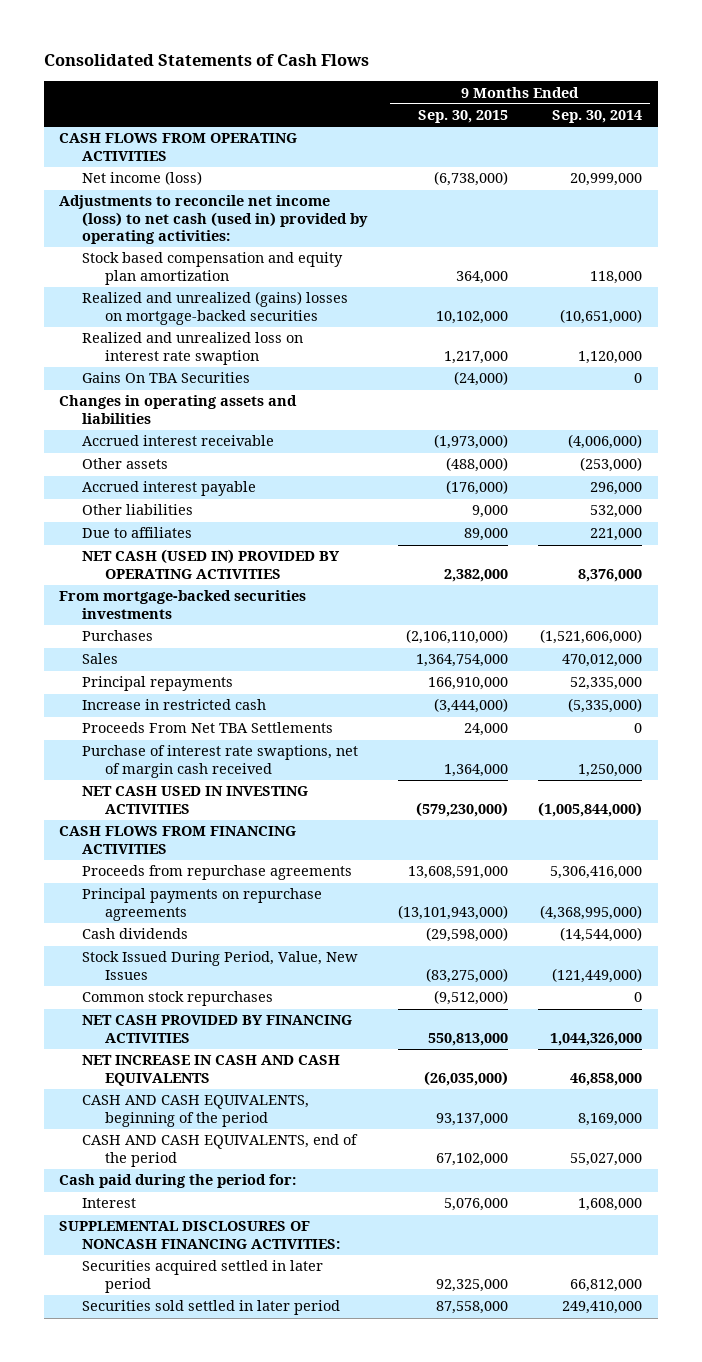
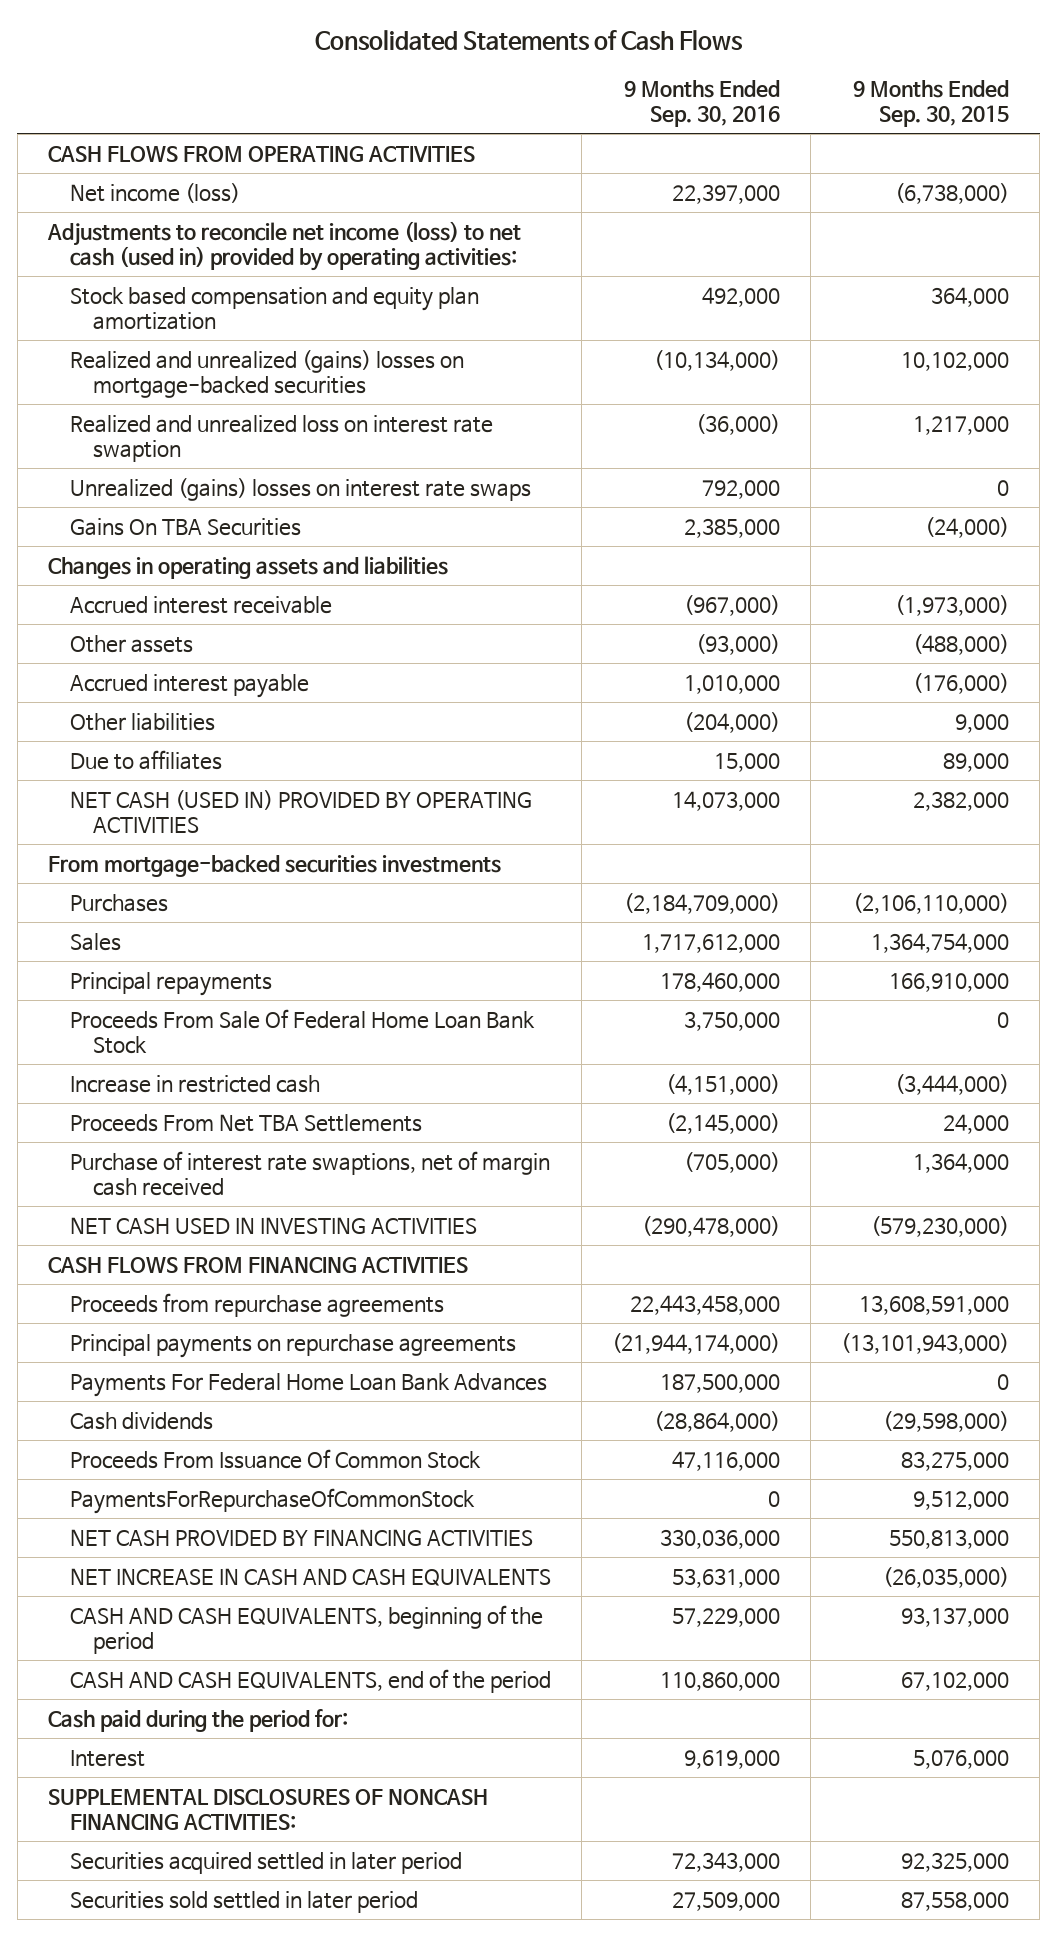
[552,110,643,124] Sep. 30, 2014 -> none
none -> [624,80,781,128] 9 Months Ended Sep. 30, 2016
none -> [70,477,532,501] Unrealized (gains) losses on interest rate swaps
none -> [70,1008,536,1055] Proceeds From Sale Of Federal Home Loan Bank Stock
none -> [70,1372,548,1397] Payments For Federal Home Loan Bank Advances
[82,951,359,980] Stock Issued During Period, Value, New Issues -> none
[82,991,274,1007] Common stock repurchases -> none
none -> [70,1448,482,1469] Proceeds From Issuance Of Common Stock
none -> [70,1487,476,1514] PaymentsForRepurchaseOfCommonStock

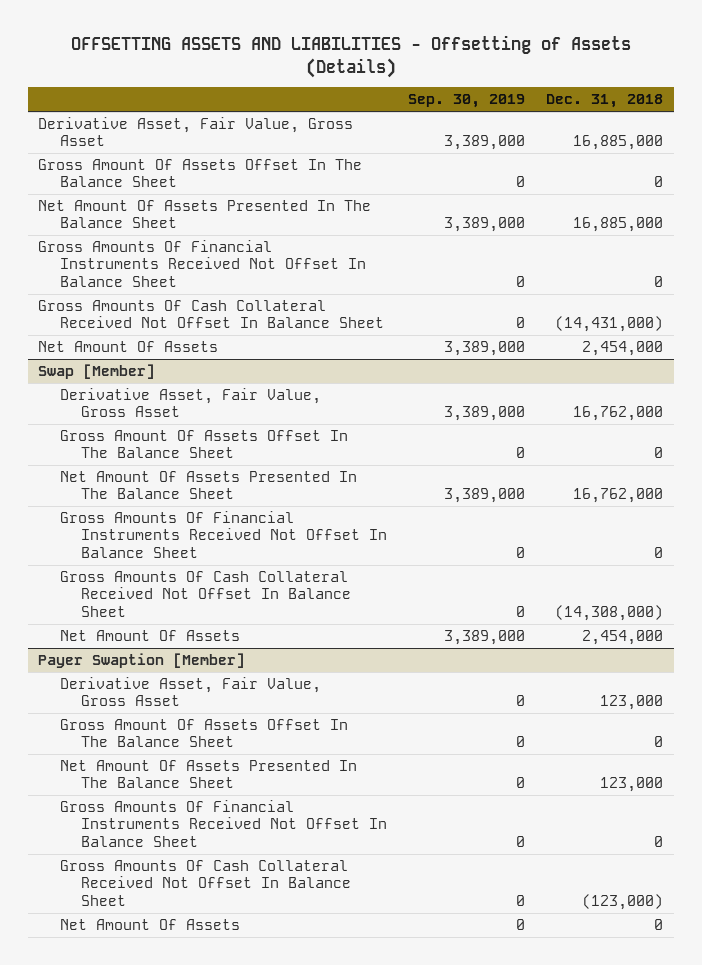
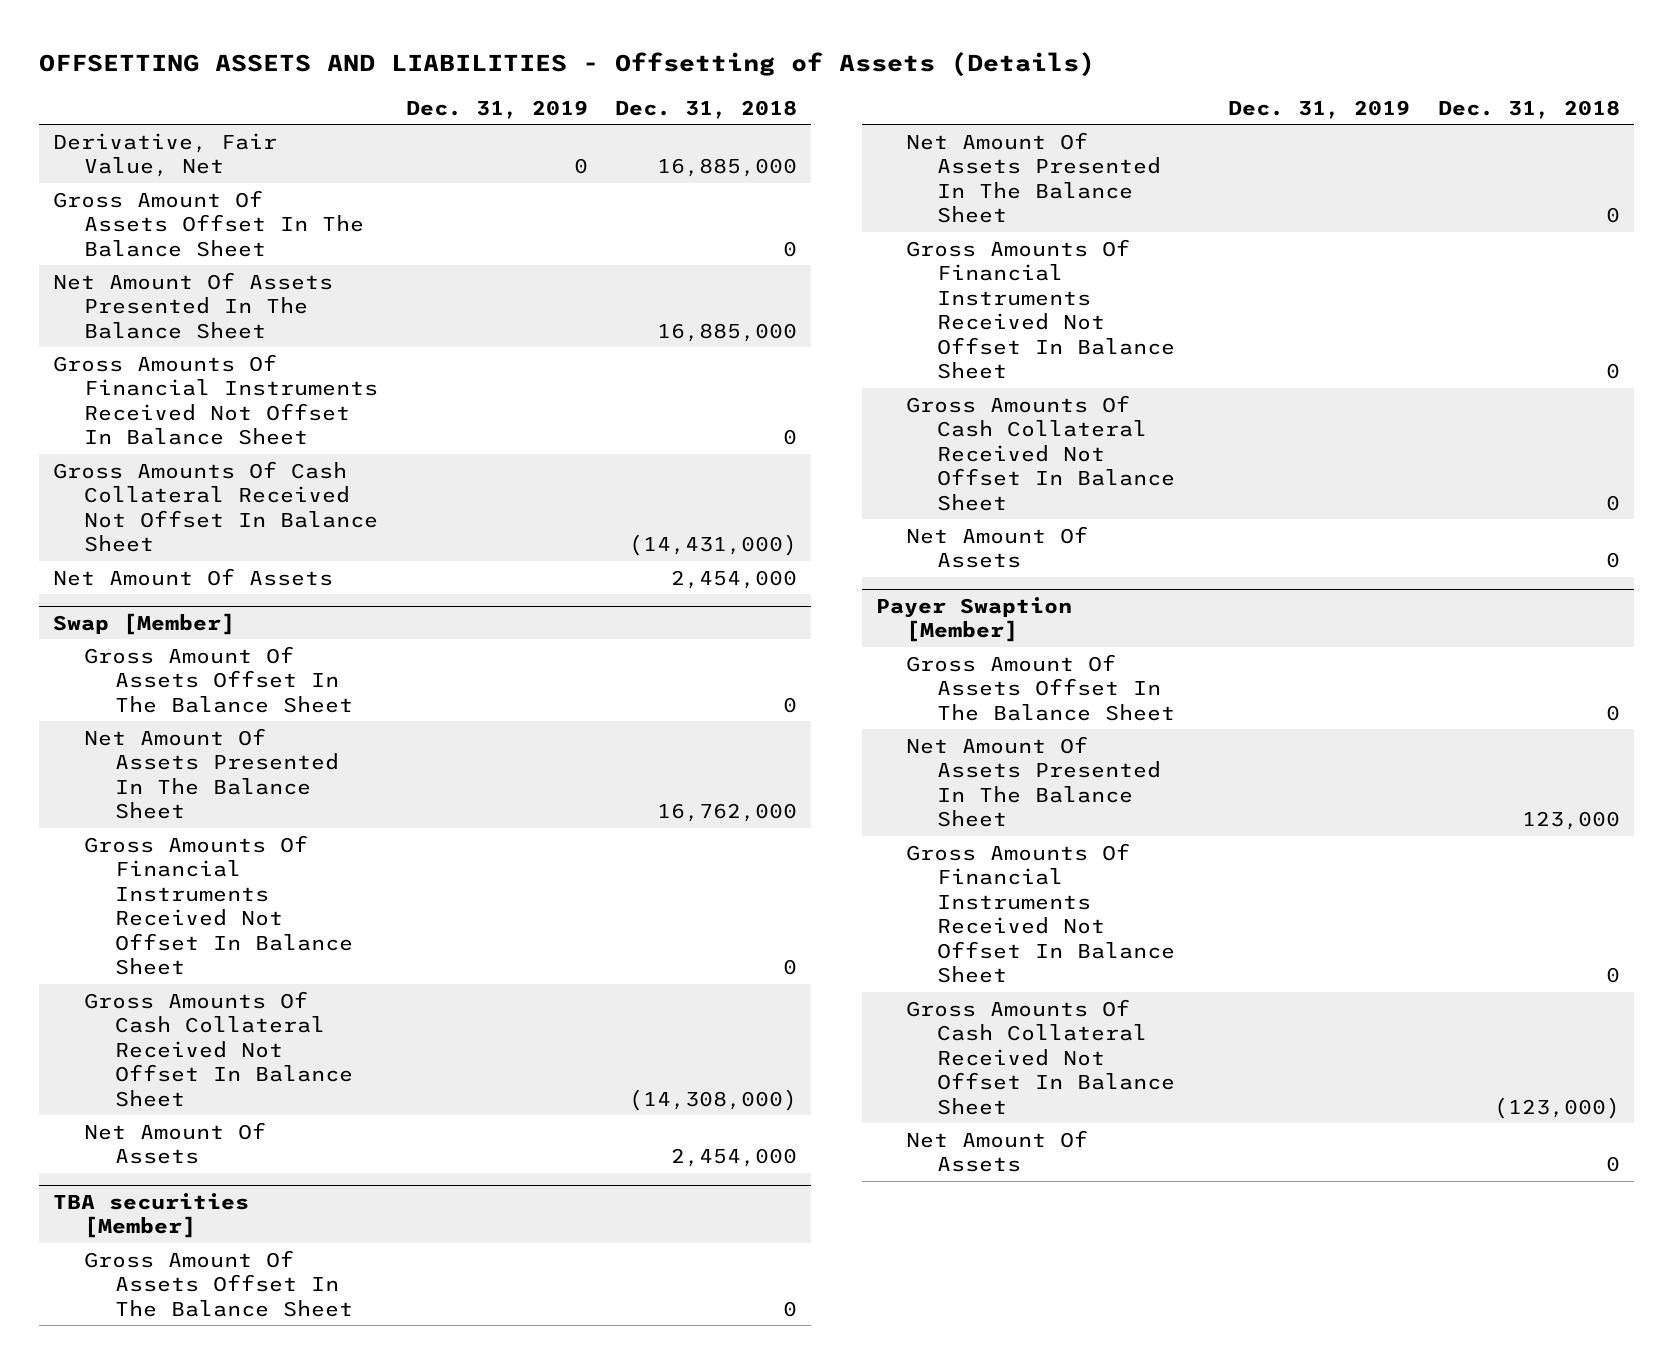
[408,94,526,109] Sep. 30, 2019 -> none
none -> [405,99,588,119] Dec. 31, 2019
[38,117,354,147] Derivative Asset, Fair Value, Gross Asset -> [53,132,278,178] Derivative, Fair Value, Net
[59,388,321,418] Derivative Asset, Fair Value, Gross Asset -> none
none -> [53,1192,250,1239] TBA securities [Member]
none -> [83,1249,353,1317] Gross Amount Of Assets Offset In The Balance Sheet
none -> [906,131,1162,224] Net Amount Of Assets Presented In The Balance Sheet
none -> [906,238,1176,380] Gross Amounts Of Financial Instruments Received Not Offset In Balance Sheet
none -> [906,394,1176,511] Gross Amounts Of Cash Collateral Received Not Offset In Balance Sheet
none -> [906,525,1089,569] Net Amount Of Assets
[59,677,321,707] Derivative Asset, Fair Value, Gross Asset -> none

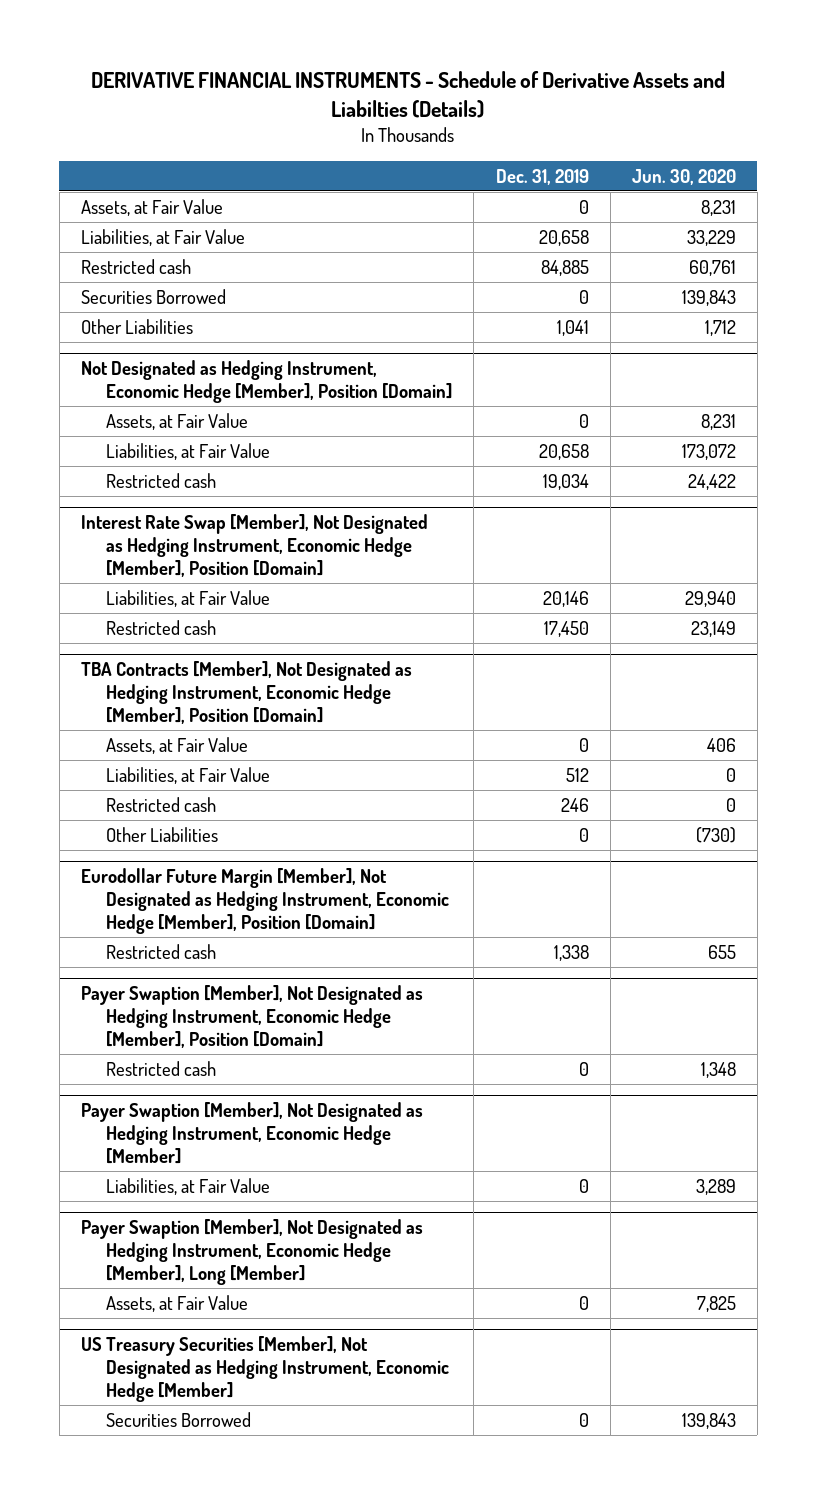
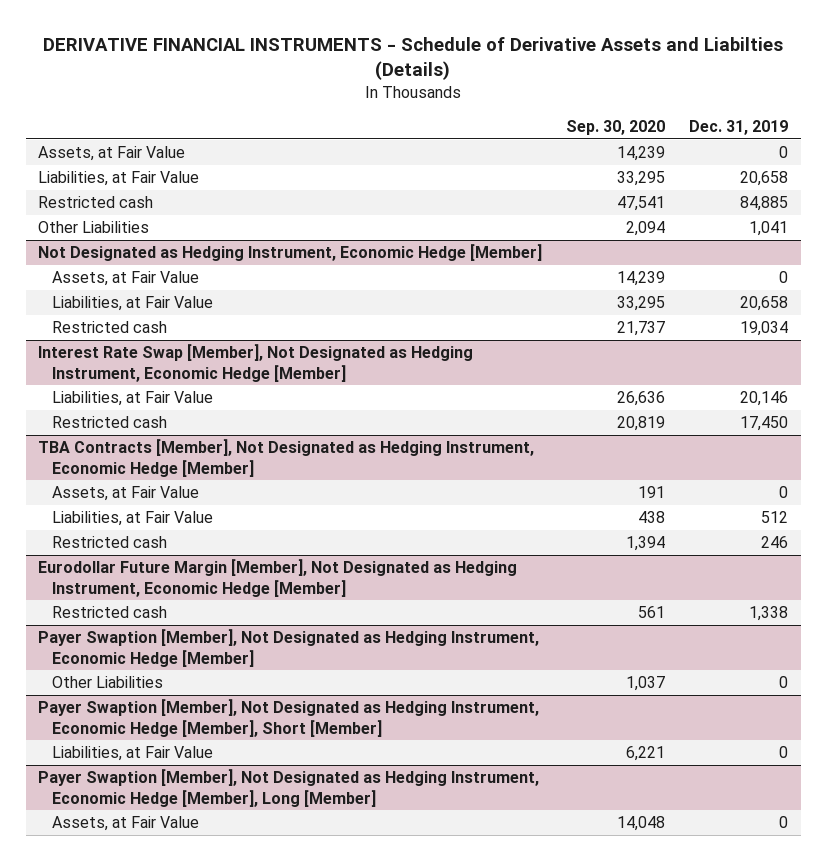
[631,168,736,185] Jun. 30, 2020 -> none
none -> [566,120,666,136] Sep. 30, 2020
[80,288,226,304] Securities Borrowed -> none
[80,360,453,403] Not Designated as Hedging Instrument, Economic Hedge [Member], Position [Domain] -> [37,244,542,262] Not Designated as Hedging Instrument, Economic Hedge [Member]
[80,514,428,577] Interest Rate Swap [Member], Not Designated as Hedging Instrument, Economic Hedge [Member], Position [Domain] -> [37,344,473,382] Interest Rate Swap [Member], Not Designated as Hedging Instrument, Economic Hedge [Member]
[80,661,412,724] TBA Contracts [Member], Not Designated as Hedging Instrument, Economic Hedge [Member], Position [Domain] -> [37,439,534,477] TBA Contracts [Member], Not Designated as Hedging Instrument, Economic Hedge [Member]
[106,826,219,842] Other Liabilities -> none
[80,868,450,934] Eurodollar Future Margin [Member], Not Designated as Hedging Instrument, Economic Hedge [Member], Position [Domain] -> [37,559,517,597] Eurodollar Future Margin [Member], Not Designated as Hedging Instrument, Economic Hedge [Member]
[80,985,423,1048] Payer Swaption [Member], Not Designated as Hedging Instrument, Economic Hedge [Member], Position [Domain] -> none
[106,1060,217,1076] Restricted cash -> none
none -> [51,676,163,689] Other Liabilities
none -> [37,699,539,737] Payer Swaption [Member], Not Designated as Hedging Instrument, Economic Hedge [Member], Short [Member]
[80,1336,450,1402] US Treasury Securities [Member], Not Designated as Hedging Instrument, Economic Hedge [Member] -> none
[106,1411,252,1427] Securities Borrowed -> none

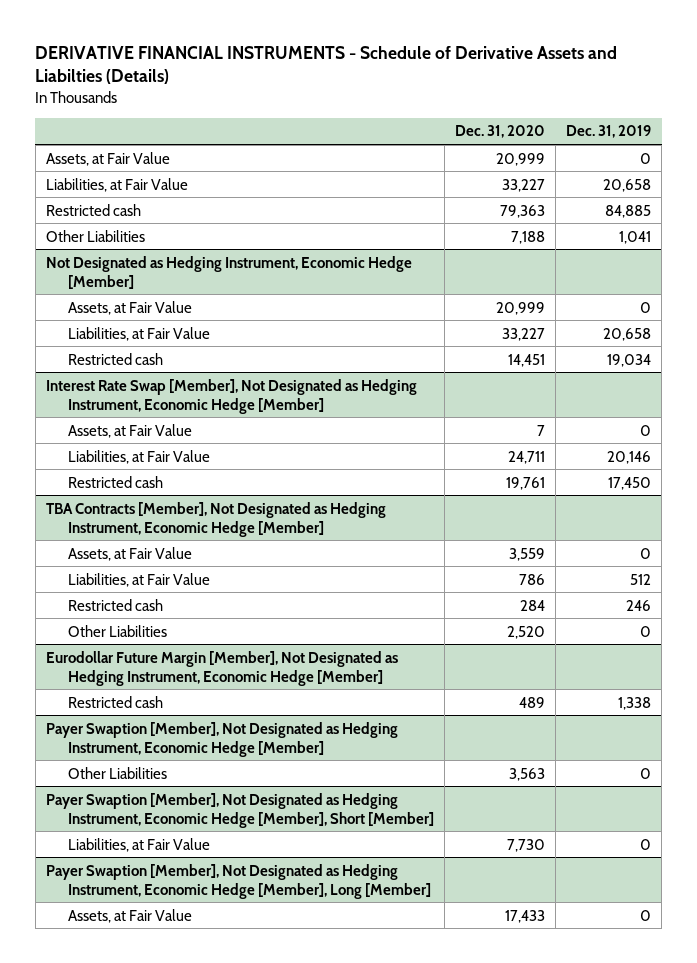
[566,120,666,136] Sep. 30, 2020 -> none
none -> [455,125,546,139] Dec. 31, 2020
none -> [67,423,192,438] Assets, at Fair Value
none -> [67,624,167,637] Other Liabilities

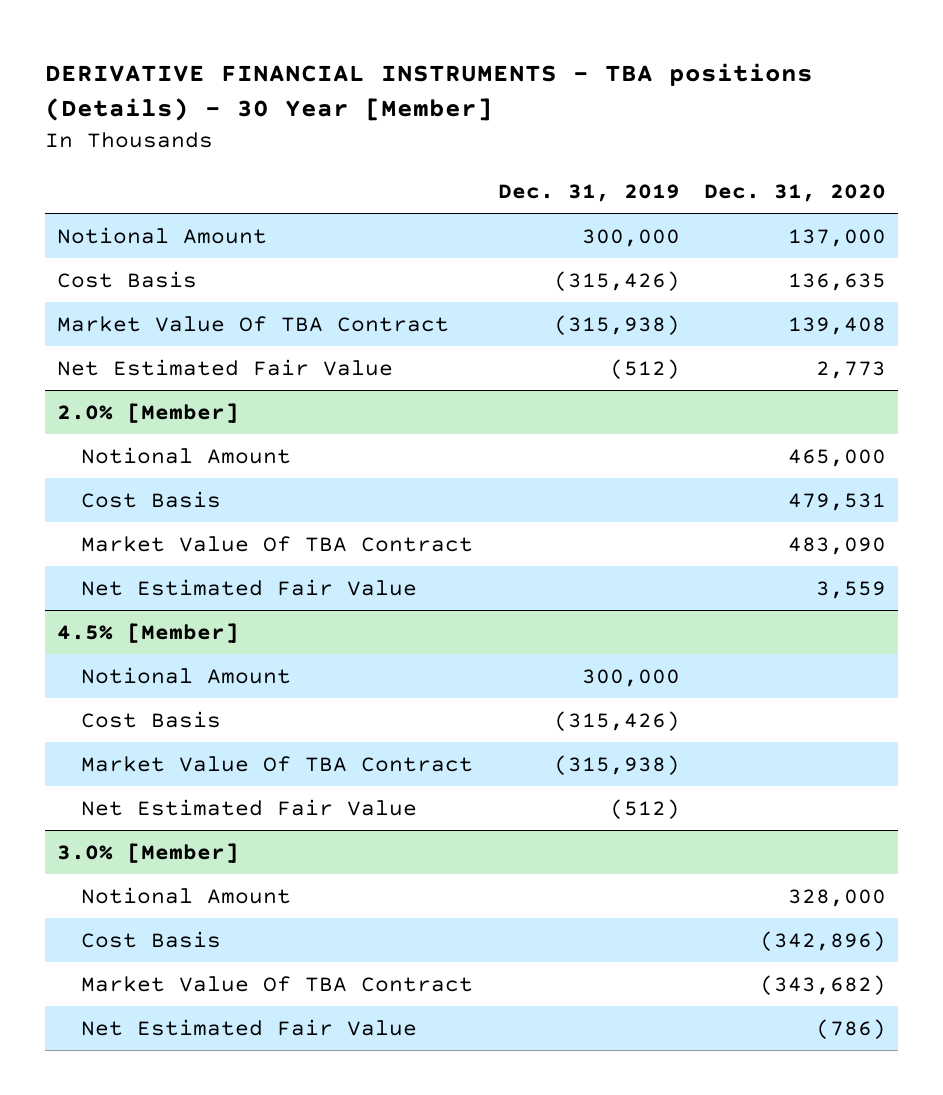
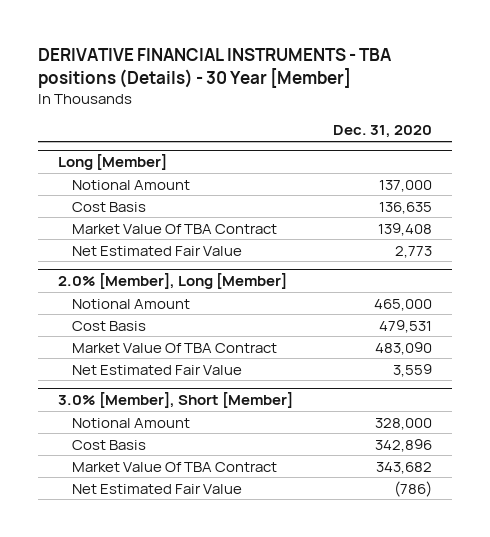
[497,184,680,203] Dec. 31, 2019 -> none
none -> [58,154,168,171] Long [Member]
[57,402,240,423] 2.0% [Member] -> [58,273,288,290] 2.0% [Member], Long [Member]
[57,622,240,643] 4.5% [Member] -> none
[81,666,292,684] Notional Amount -> none
[81,710,222,728] Cost Basis -> none
[81,755,474,772] Market Value Of TBA Contract -> none
[81,798,418,816] Net Estimated Fair Value -> none
[57,842,240,863] 3.0% [Member] -> [58,392,294,409] 3.0% [Member], Short [Member]
[759,930,886,951] (342,896) -> [375,438,433,452] 342,896
[759,974,886,995] (343,682) -> [376,461,433,474] 343,682

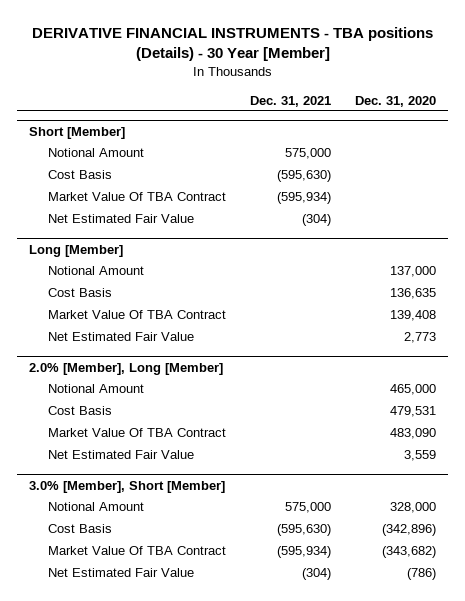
none -> [249,95,331,107] Dec. 31, 2021
none -> [29,126,126,139] Short [Member]
none -> [47,148,144,158] Notional Amount
none -> [47,170,112,180] Cost Basis
none -> [47,192,226,202] Market Value Of TBA Contract
none -> [47,214,194,224] Net Estimated Fair Value
[375,438,433,452] 342,896 -> [381,524,436,537] (342,896)
[376,461,433,474] 343,682 -> [381,546,436,559] (343,682)

